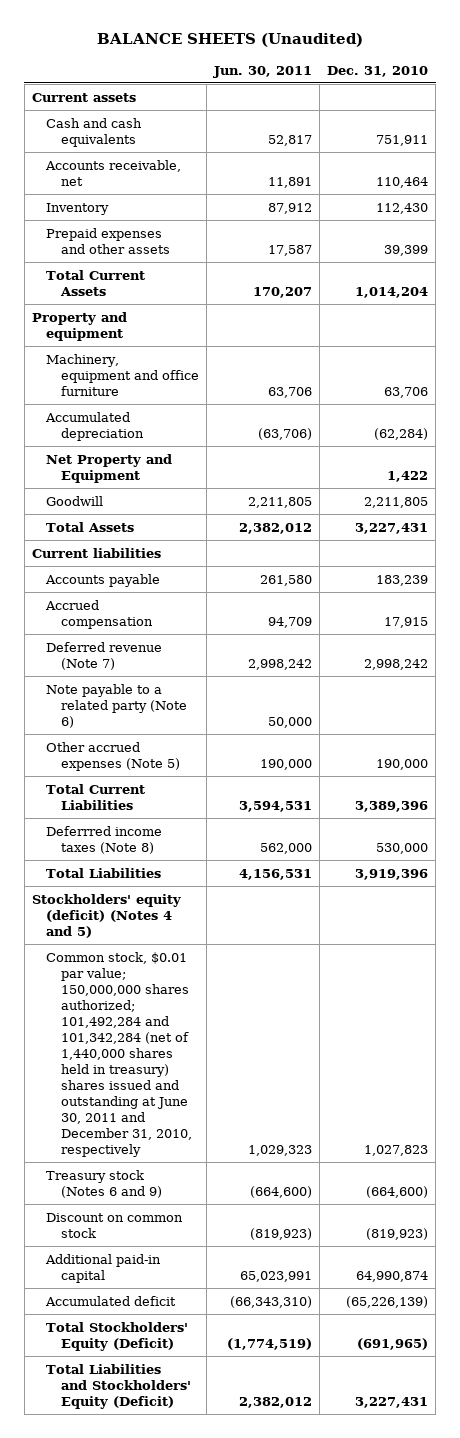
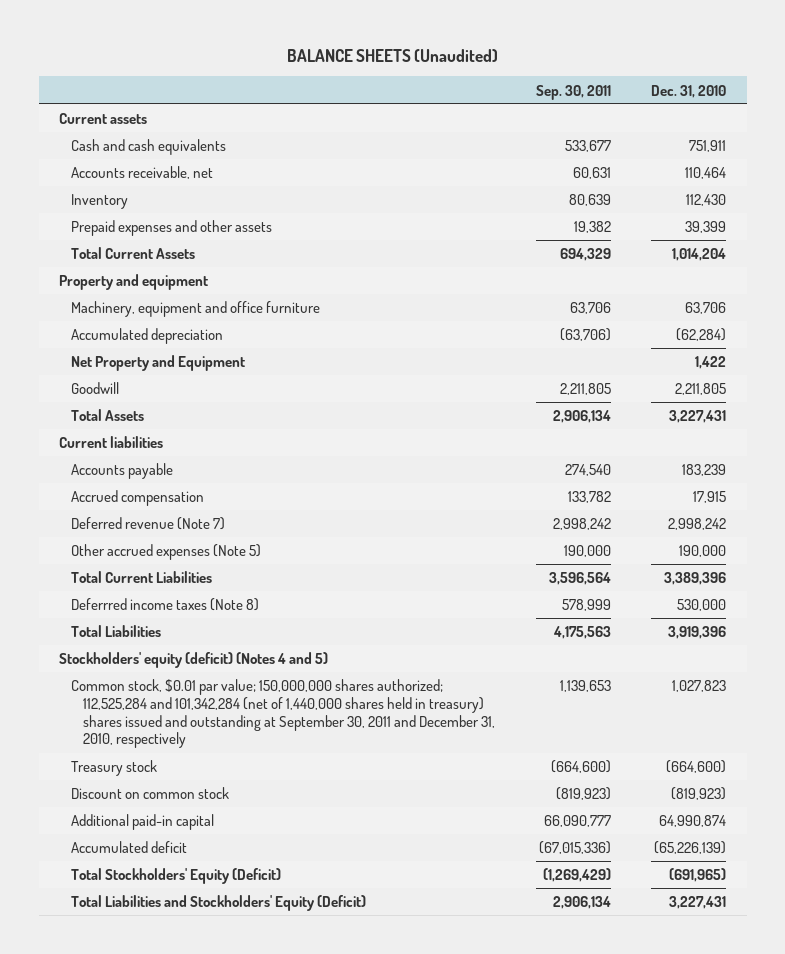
[213,65,313,78] Jun. 30, 2011 -> none
none -> [535,84,611,100] Sep. 30, 2011
[46,683,187,728] Note payable to a related party (Note 6) -> none
[46,951,192,1158] Common stock, $0.01 par value; 150,000,000 shares authorized; 101,492,284 and 101,342,284 (net of 1,440,000 shares held in treasury) shares issued and outstanding at June 30, 2011 and December 31, 2010, respectively -> [71,679,496,749] Common stock, $0.01 par value; 150,000,000 shares authorized; 112,525,284 and 101,342,284 (net of 1,440,000 shares held in treasury) shares issued and outstanding at September 30, 2011 and December 31, 2010, respectively
[46,1169,162,1198] Treasury stock (Notes 6 and 9) -> [71,760,158,777] Treasury stock

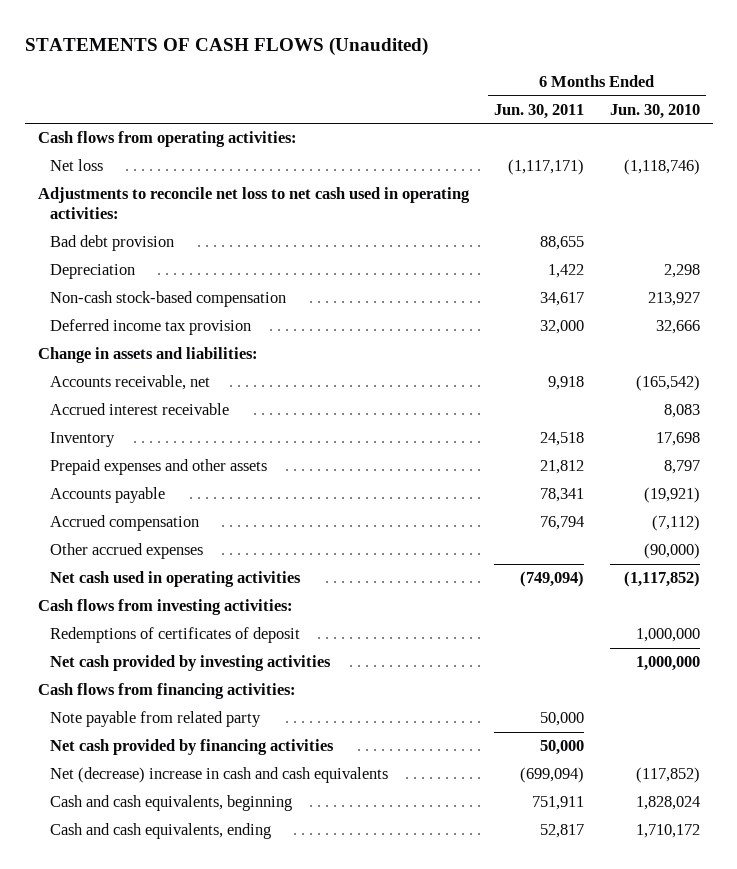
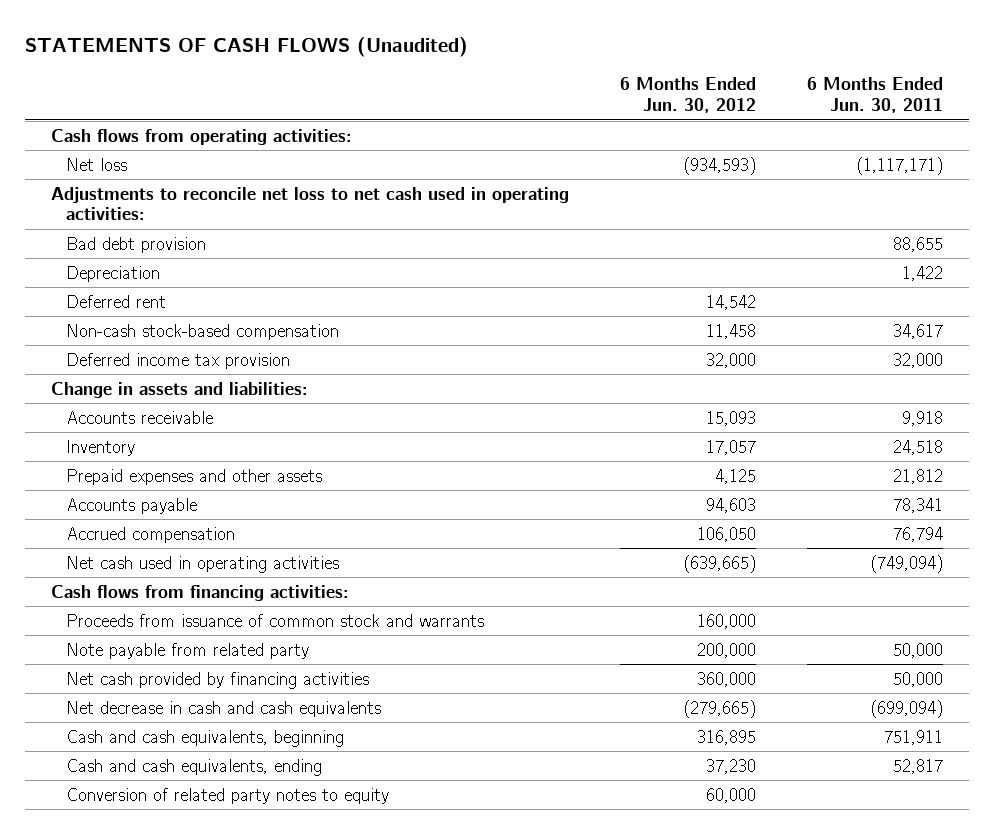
[609,103,700,119] Jun. 30, 2010 -> none
none -> [620,77,757,113] 6 Months Ended Jun. 30, 2012
none -> [65,294,166,308] Deferred rent
[50,403,230,416] Accrued interest receivable -> none
[50,375,211,391] Accounts receivable, net -> [65,410,213,424] Accounts receivable
[50,543,204,560] Other accrued expenses -> none
[37,599,293,616] Cash flows from investing activities: -> none
[50,627,301,644] Redemptions of certificates of deposit -> none
[50,655,332,672] Net cash provided by investing activities -> none
none -> [65,613,484,627] Proceeds from issuance of common stock and warrants
[50,767,389,784] Net (decrease) increase in cash and cash equivalents -> [65,700,381,717] Net decrease in cash and cash equivalents
none -> [65,787,389,804] Conversion of related party notes to equity

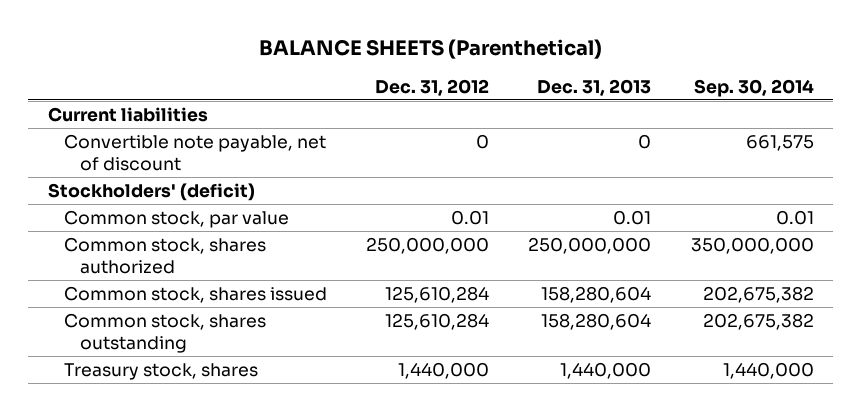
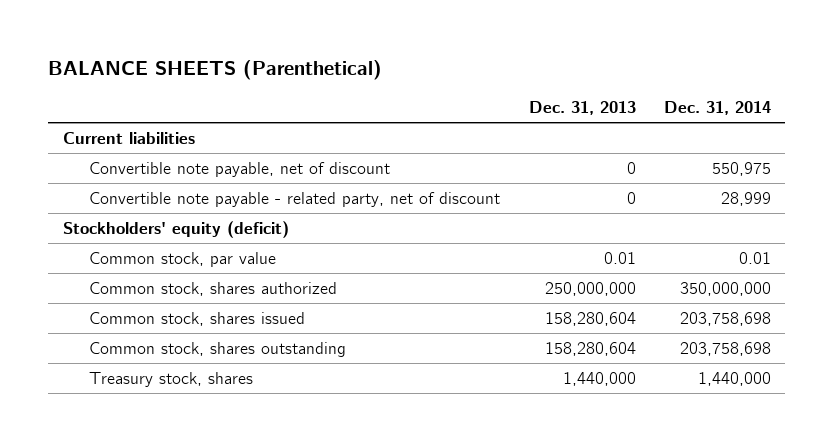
[375,78,490,96] Dec. 31, 2012 -> none
[693,78,814,97] Sep. 30, 2014 -> none
none -> [664,100,772,115] Dec. 31, 2014
none -> [88,192,500,208] Convertible note payable - related party, net of discount
[48,182,256,201] Stockholders' (deficit) -> [62,221,289,239] Stockholders' equity (deficit)

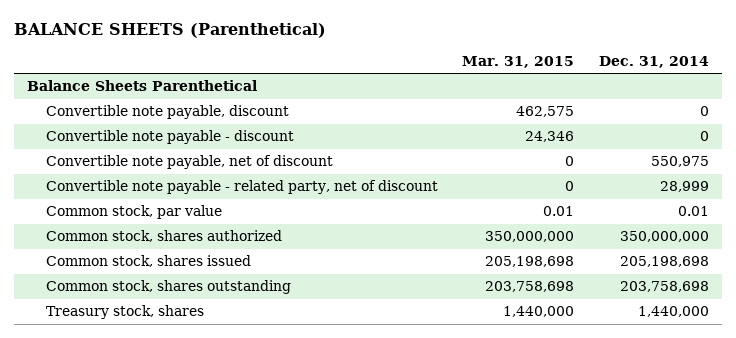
[528,100,636,115] Dec. 31, 2013 -> none
none -> [462,55,575,68] Mar. 31, 2015
[62,132,195,145] Current liabilities -> none
none -> [26,80,257,92] Balance Sheets Parenthetical
none -> [45,105,289,120] Convertible note payable, discount
none -> [45,130,294,145] Convertible note payable - discount
[62,221,289,239] Stockholders' equity (deficit) -> none
[680,312,772,327] 203,758,698 -> [620,256,710,268] 205,198,698

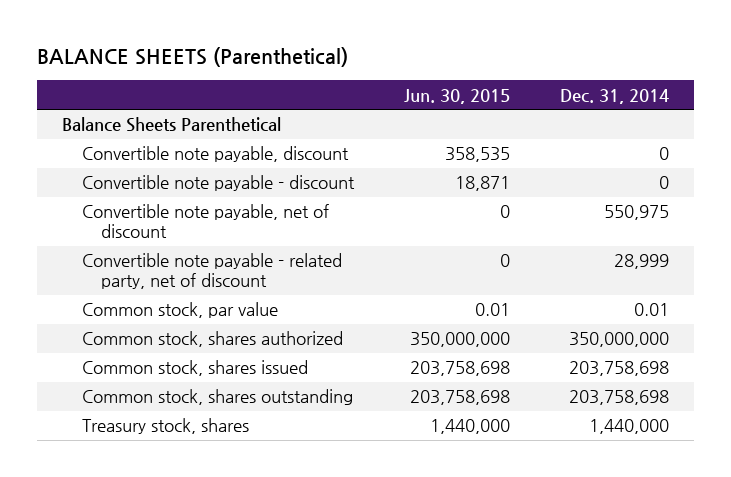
[462,55,575,68] Mar. 31, 2015 -> none
none -> [403,88,510,104] Jun. 30, 2015
[620,256,710,268] 205,198,698 -> [568,361,669,377] 203,758,698

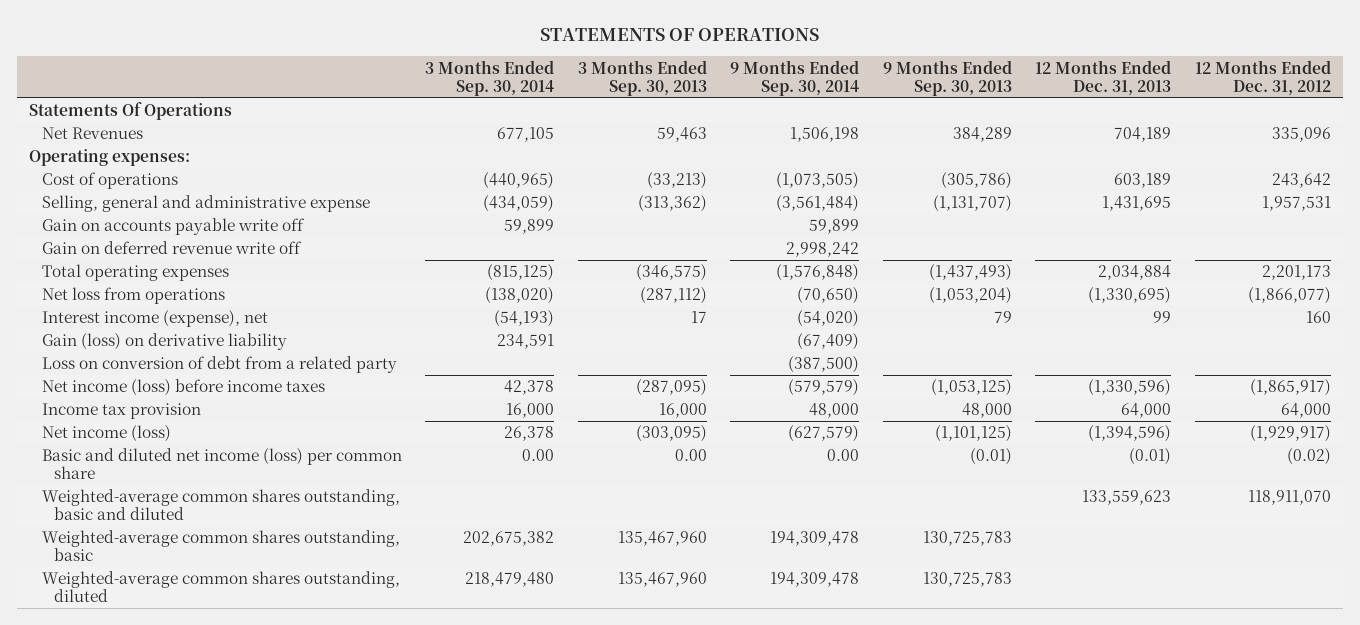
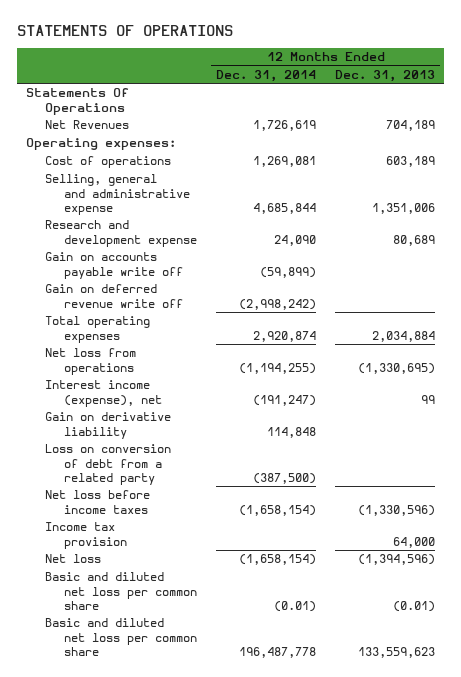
[425,59,555,96] 3 Months Ended Sep. 30, 2014 -> none
[577,59,707,96] 3 Months Ended Sep. 30, 2013 -> none
[730,59,860,96] 9 Months Ended Sep. 30, 2014 -> none
[882,59,1012,96] 9 Months Ended Sep. 30, 2013 -> none
[1194,59,1331,95] 12 Months Ended Dec. 31, 2012 -> none
none -> [216,69,317,82] Dec. 31, 2014
[1102,196,1172,212] 1,431,695 -> [371,202,435,214] 1,351,006
none -> [45,220,198,247] Research and development expense
[41,333,287,351] Gain (loss) on derivative liability -> [45,412,172,439] Gain on derivative liability
[41,379,325,397] Net income (loss) before income taxes -> [45,490,151,514] Net loss before income taxes
[41,530,400,562] Weighted-average common shares outstanding, basic -> none
[41,571,400,603] Weighted-average common shares outstanding, diluted -> none
[41,425,171,443] Net income (loss) -> [45,554,102,564] Net loss
[41,448,402,480] Basic and diluted net income (loss) per common share -> [45,572,198,610] Basic and diluted net loss per common share
[41,489,400,521] Weighted-average common shares outstanding, basic and diluted -> [45,618,198,656] Basic and diluted net loss per common share

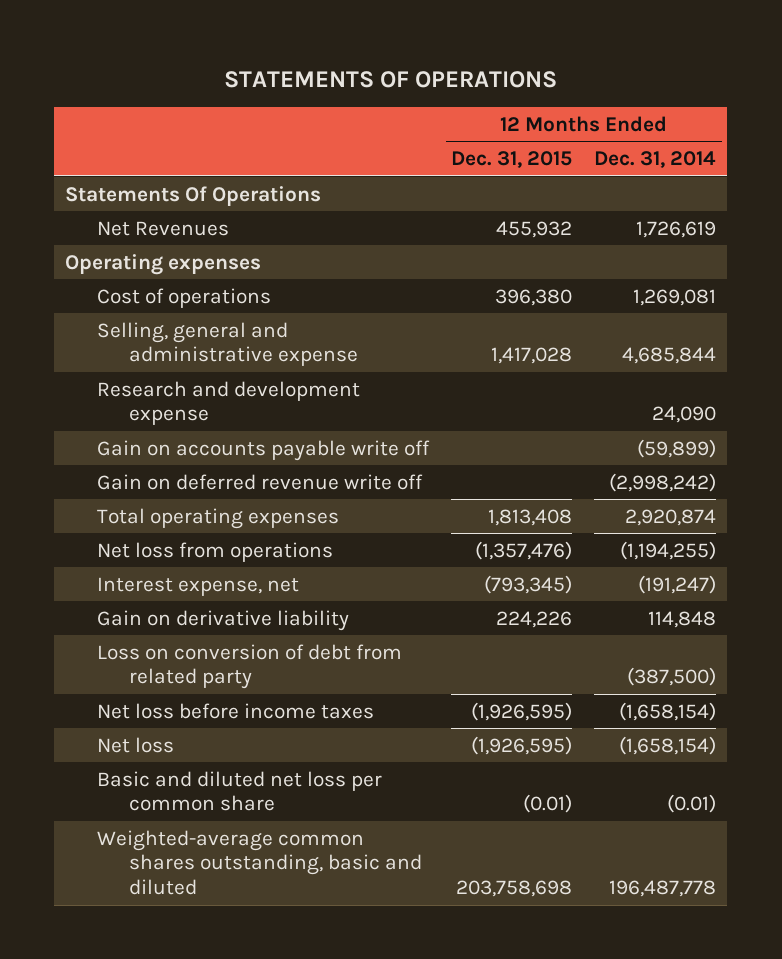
[334,69,435,82] Dec. 31, 2013 -> none
none -> [451,151,573,169] Dec. 31, 2015
[26,138,177,151] Operating expenses: -> [65,253,262,275] Operating expenses
[45,380,163,407] Interest income (expense), net -> [97,576,300,596] Interest expense, net
[45,444,172,485] Loss on conversion of debt from a related party -> [97,643,403,690] Loss on conversion of debt from related party
[45,522,128,549] Income tax provision -> none
[45,618,198,656] Basic and diluted net loss per common share -> [97,829,423,895] Weighted-average common shares outstanding, basic and diluted

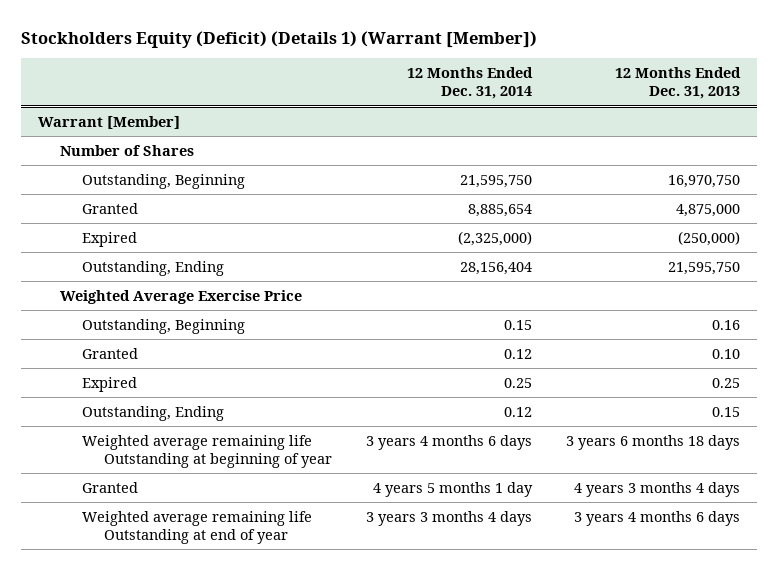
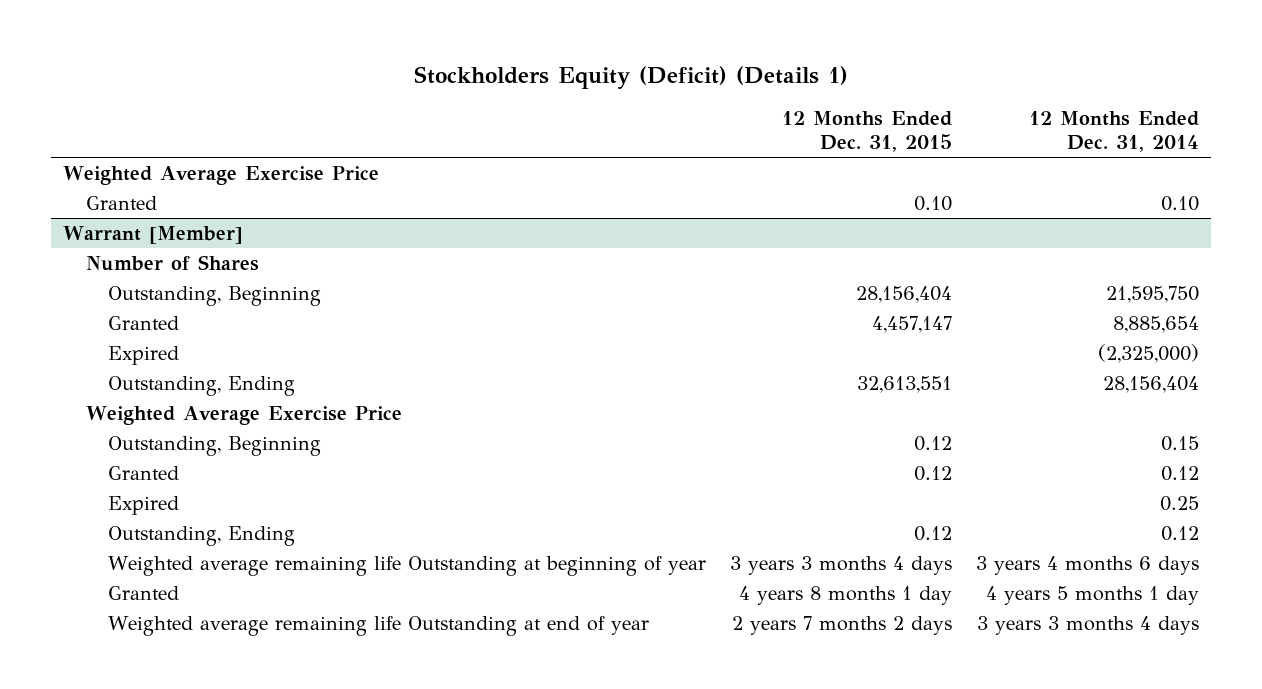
[21,30,538,48] Stockholders Equity (Deficit) (Details 1) (Warrant [Member]) -> [413,65,848,89] Stockholders Equity (Deficit) (Details 1)
[615,66,742,100] 12 Months Ended Dec. 31, 2013 -> none
none -> [781,110,952,152] 12 Months Ended Dec. 31, 2015
none -> [63,166,380,186] Weighted Average Exercise Price
none -> [85,196,157,211] Granted

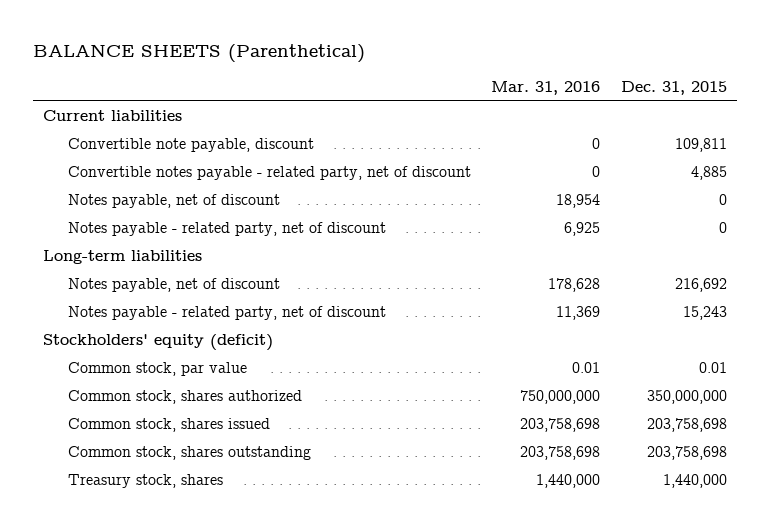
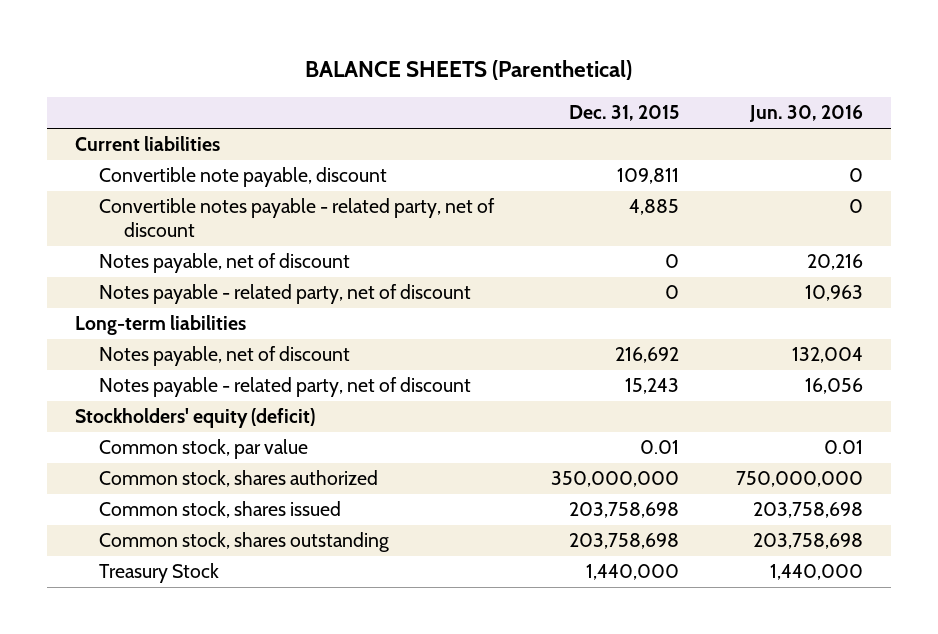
[491,80,601,95] Mar. 31, 2016 -> none
none -> [748,105,863,123] Jun. 30, 2016
[67,474,223,489] Treasury stock, shares -> [99,563,220,584] Treasury Stock

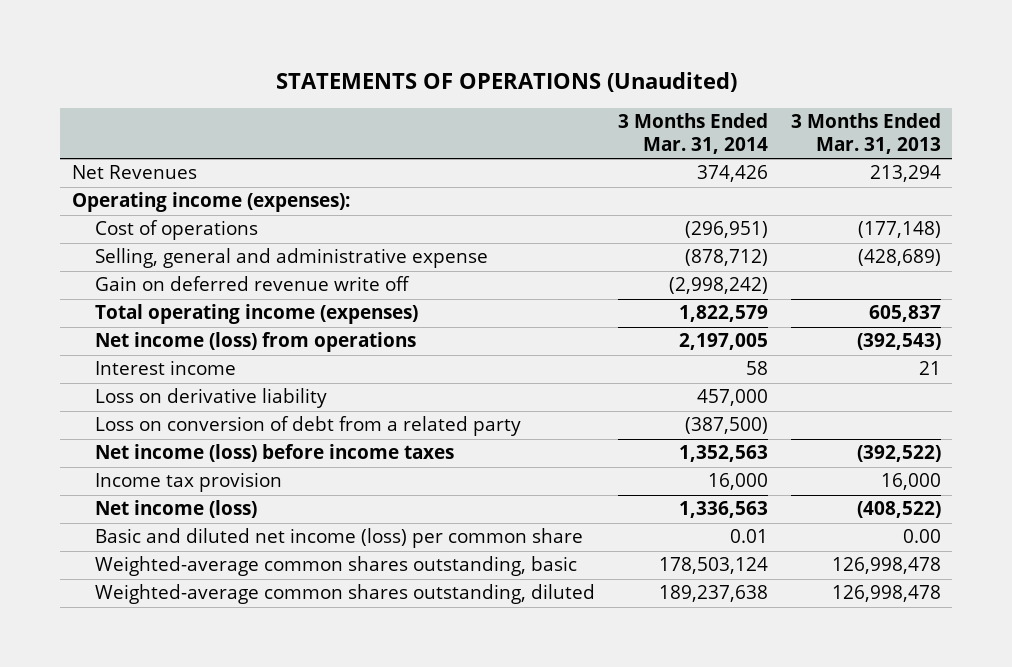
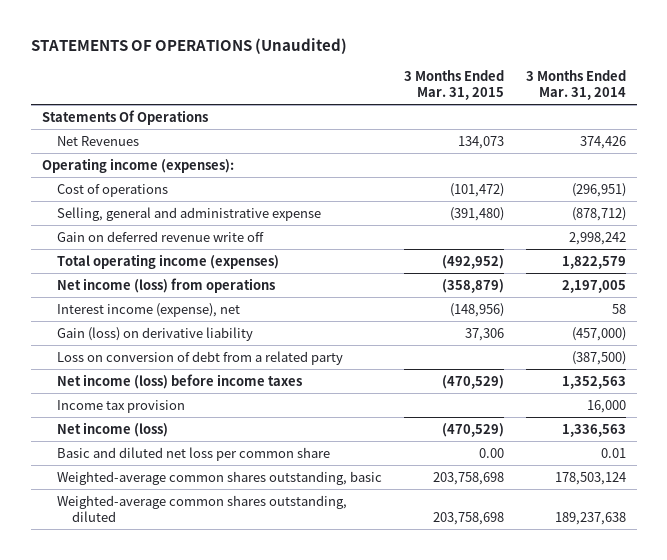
[790,113,941,155] 3 Months Ended Mar. 31, 2013 -> none
none -> [403,69,504,100] 3 Months Ended Mar. 31, 2015
none -> [41,109,208,125] Statements Of Operations
[668,277,768,295] (2,998,242) -> [568,231,626,245] 2,998,242
[95,360,237,376] Interest income -> [56,302,240,317] Interest income (expense), net
[95,388,328,409] Loss on derivative liability -> [56,326,253,341] Gain (loss) on derivative liability
[696,389,768,407] 457,000 -> [571,326,626,341] (457,000)
[95,528,584,549] Basic and diluted net income (loss) per common share -> [56,446,330,461] Basic and diluted net loss per common share

